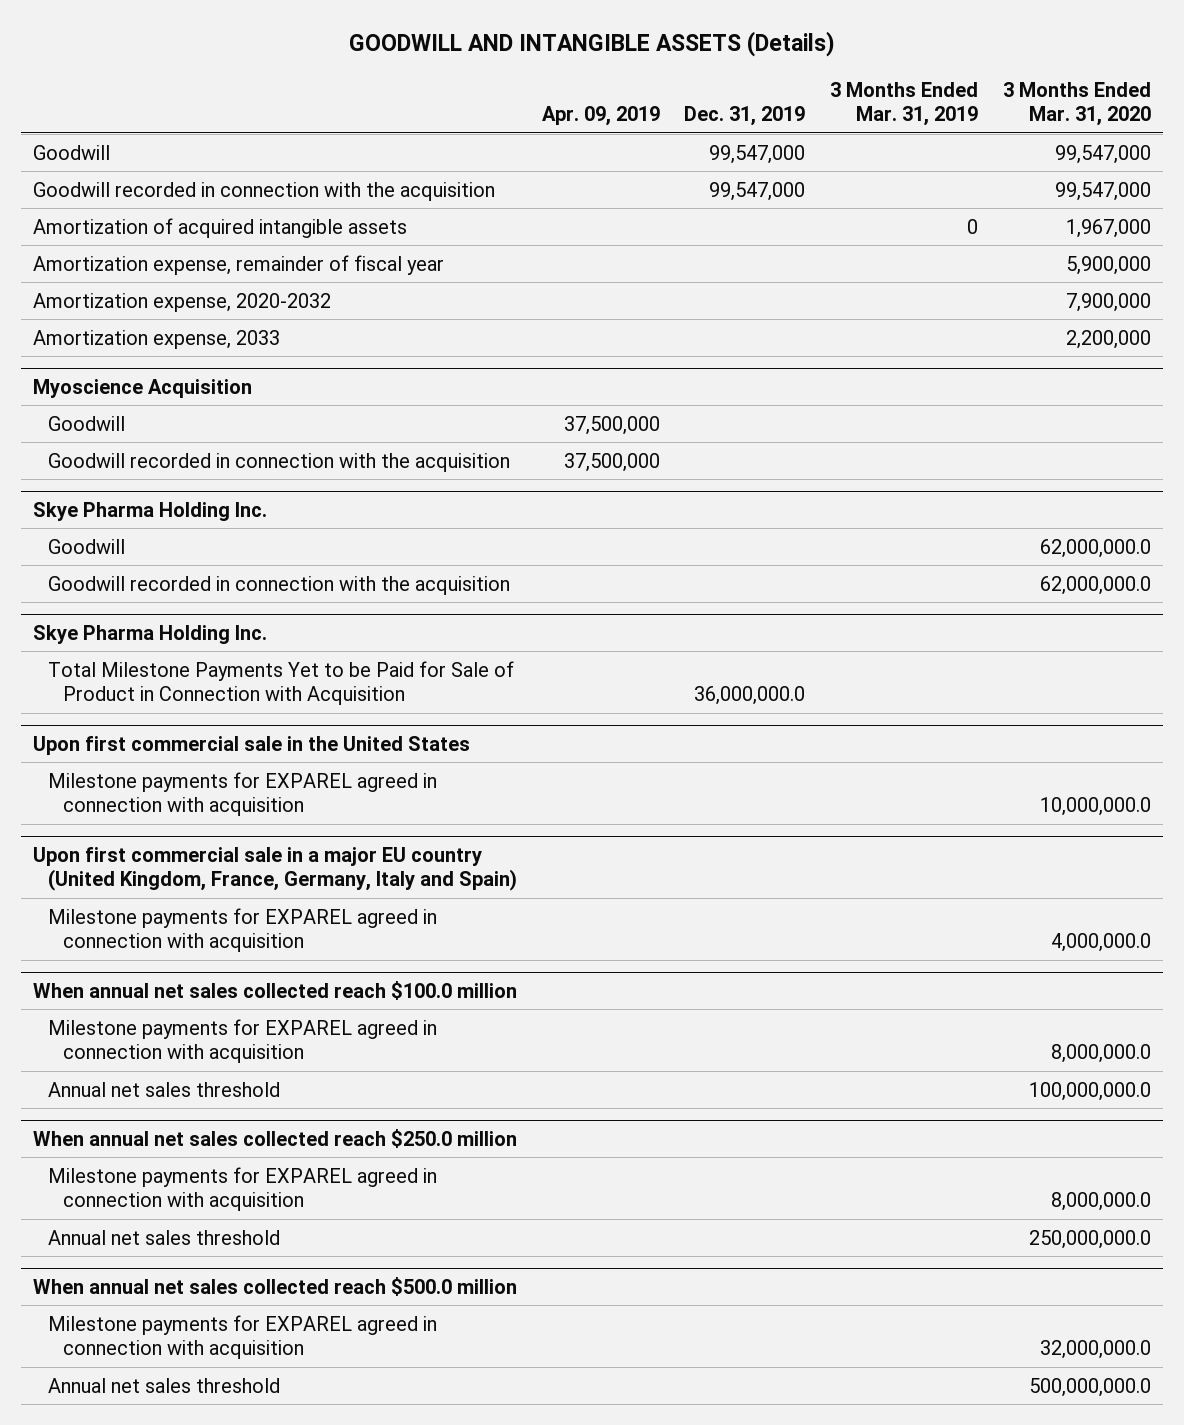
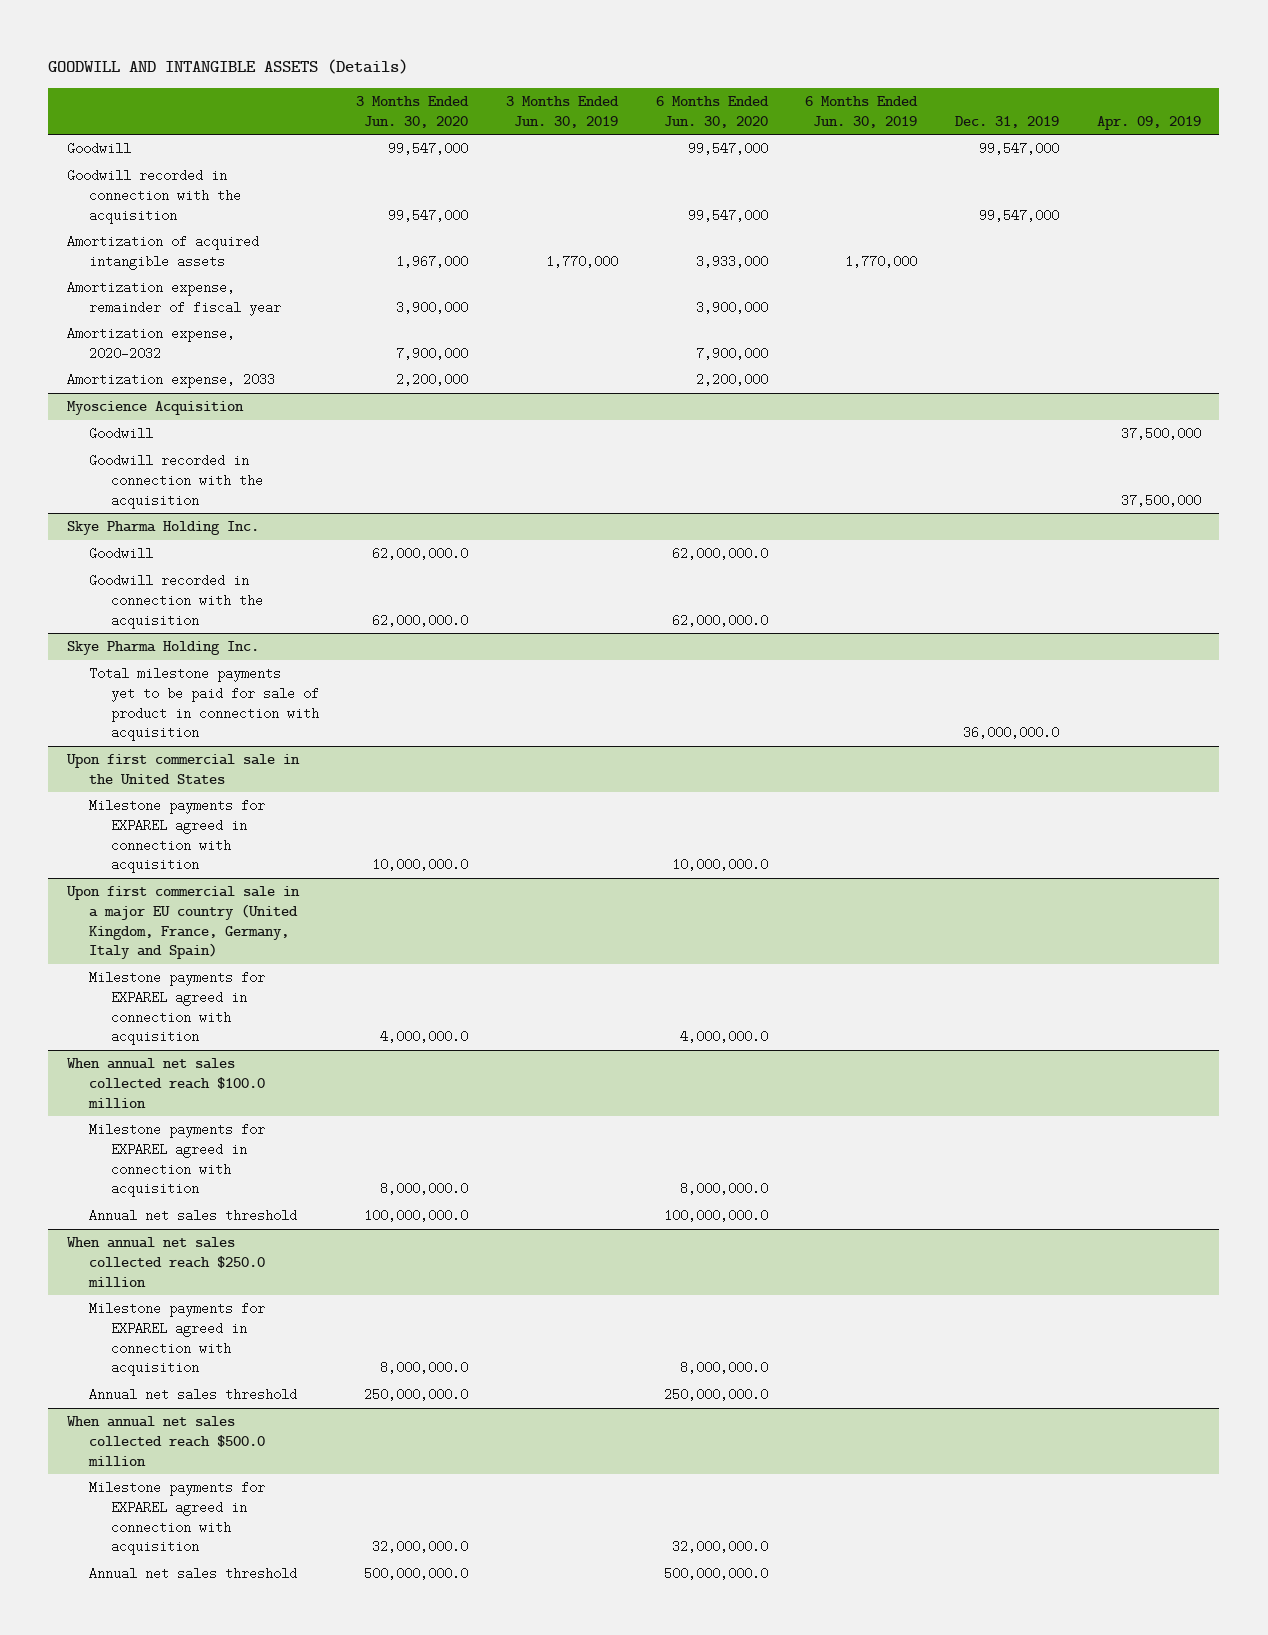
[830,81,979,127] 3 Months Ended Mar. 31, 2019 -> none
[1002,81,1151,127] 3 Months Ended Mar. 31, 2020 -> none
none -> [356,95,470,128] 3 Months Ended Jun. 30, 2020
none -> [505,95,619,128] 3 Months Ended Jun. 30, 2019
none -> [655,95,769,128] 6 Months Ended Jun. 30, 2020
none -> [805,95,919,128] 6 Months Ended Jun. 30, 2019
[47,660,514,705] Total Milestone Payments Yet to be Paid for Sale of Product in Connection with Acquisition -> [88,667,319,742] Total milestone payments yet to be paid for sale of product in connection with acquisition

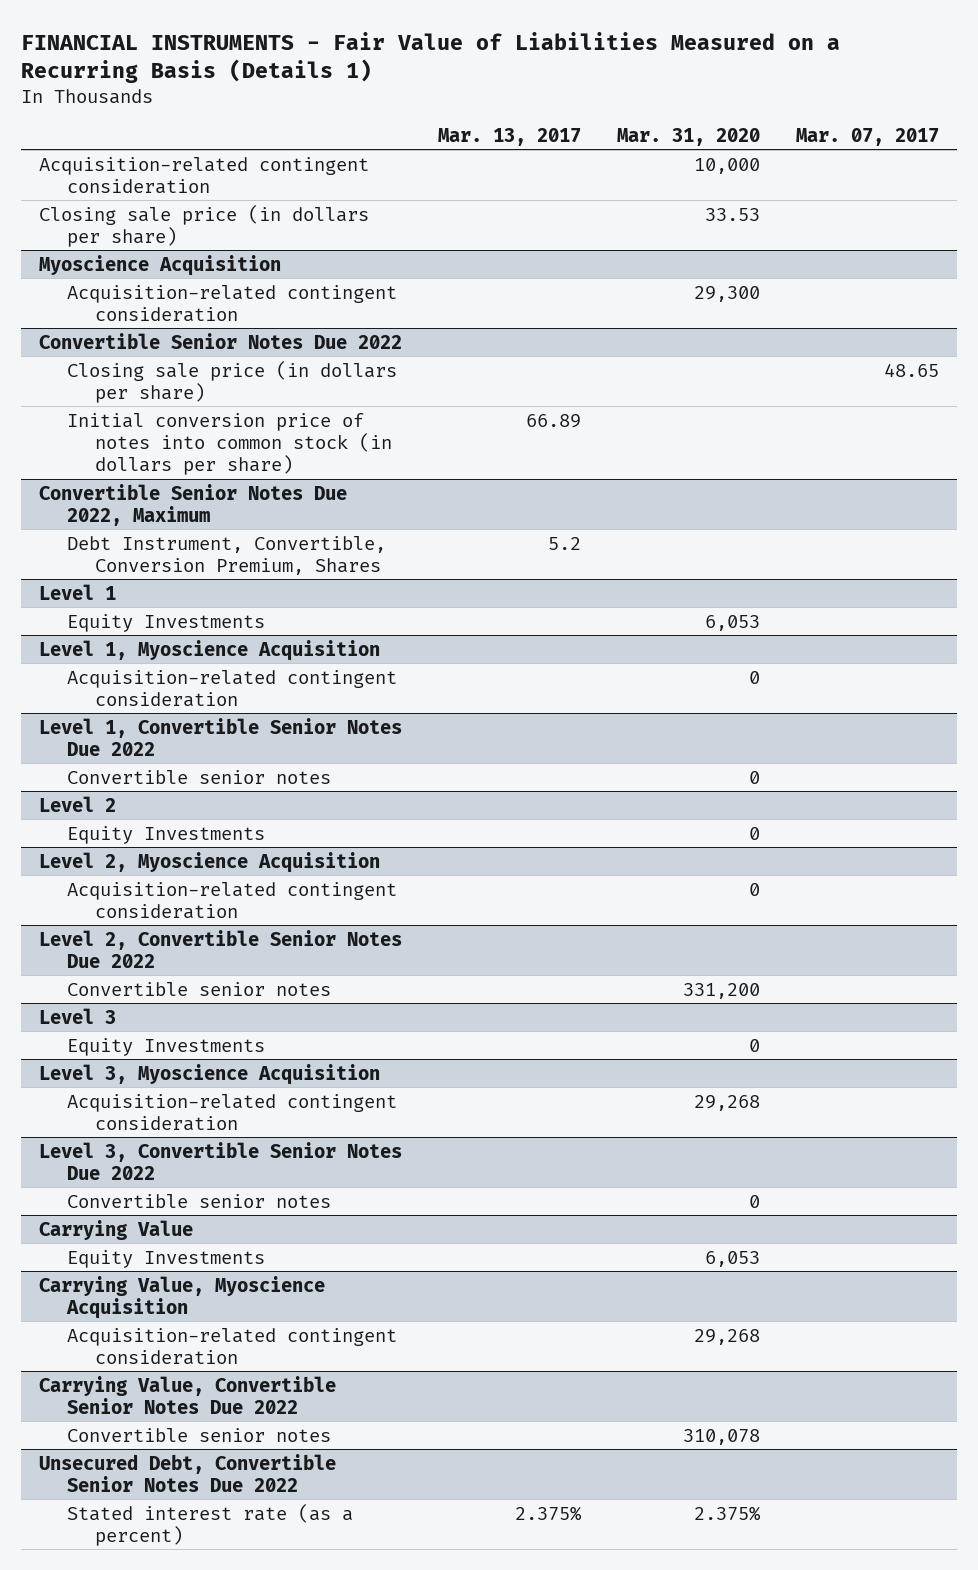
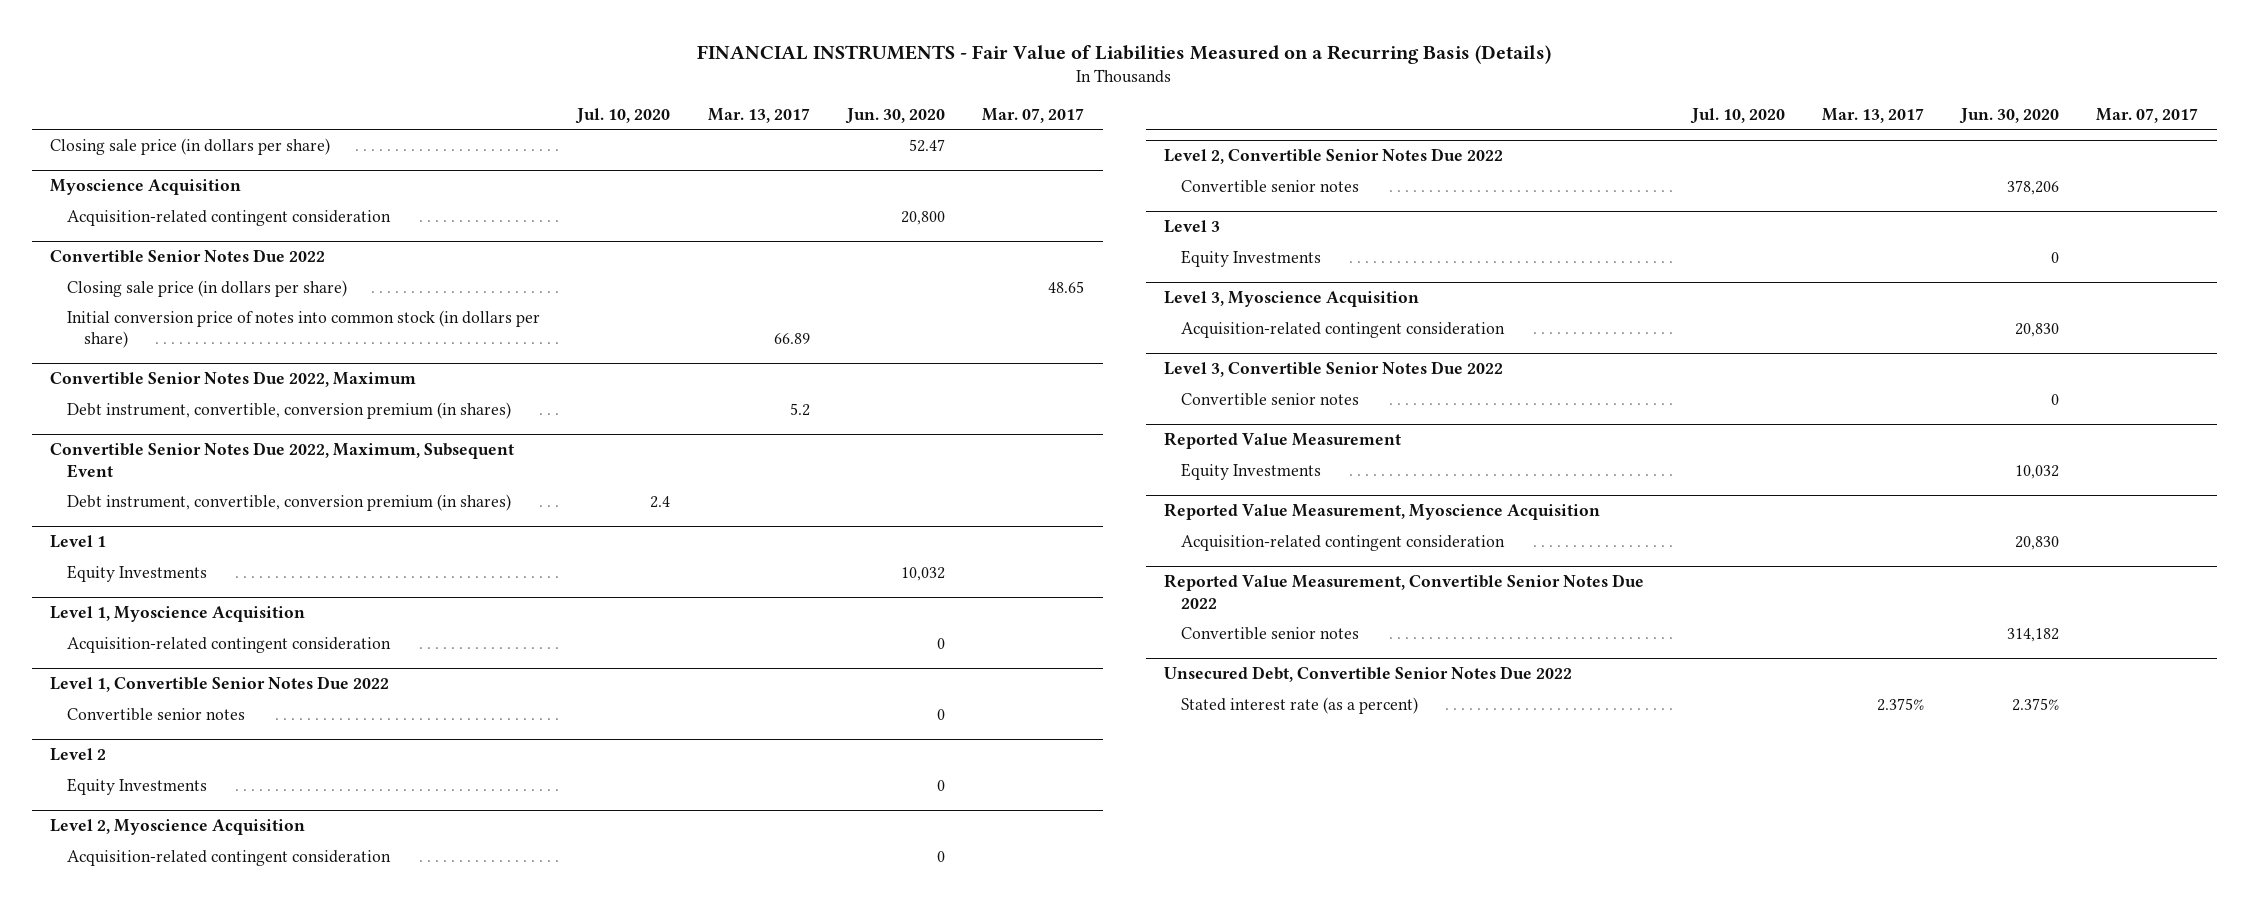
[21,31,841,84] FINANCIAL INSTRUMENTS - Fair Value of Liabilities Measured on a Recurring Basis (Details 1) -> [697,44,1552,64] FINANCIAL INSTRUMENTS - Fair Value of Liabilities Measured on a Recurring Basis (Details)
[617,127,761,146] Mar. 31, 2020 -> none
none -> [575,107,671,124] Jul. 10, 2020
none -> [844,107,945,124] Jun. 30, 2020
[39,156,370,194] Acquisition-related contingent consideration -> none
[66,535,386,575] Debt Instrument, Convertible, Conversion Premium, Shares -> [67,401,512,419] Debt instrument, convertible, conversion premium (in shares)
none -> [50,442,515,478] Convertible Senior Notes Due 2022, Maximum, Subsequent Event
none -> [67,493,512,511] Debt instrument, convertible, conversion premium (in shares)
[39,1219,194,1240] Carrying Value -> [1164,432,1402,450] Reported Value Measurement
[39,1275,326,1319] Carrying Value, Myoscience Acquisition -> [1164,503,1601,521] Reported Value Measurement, Myoscience Acquisition
[39,1375,337,1414] Carrying Value, Convertible Senior Notes Due 2022 -> [1164,574,1645,609] Reported Value Measurement, Convertible Senior Notes Due 2022

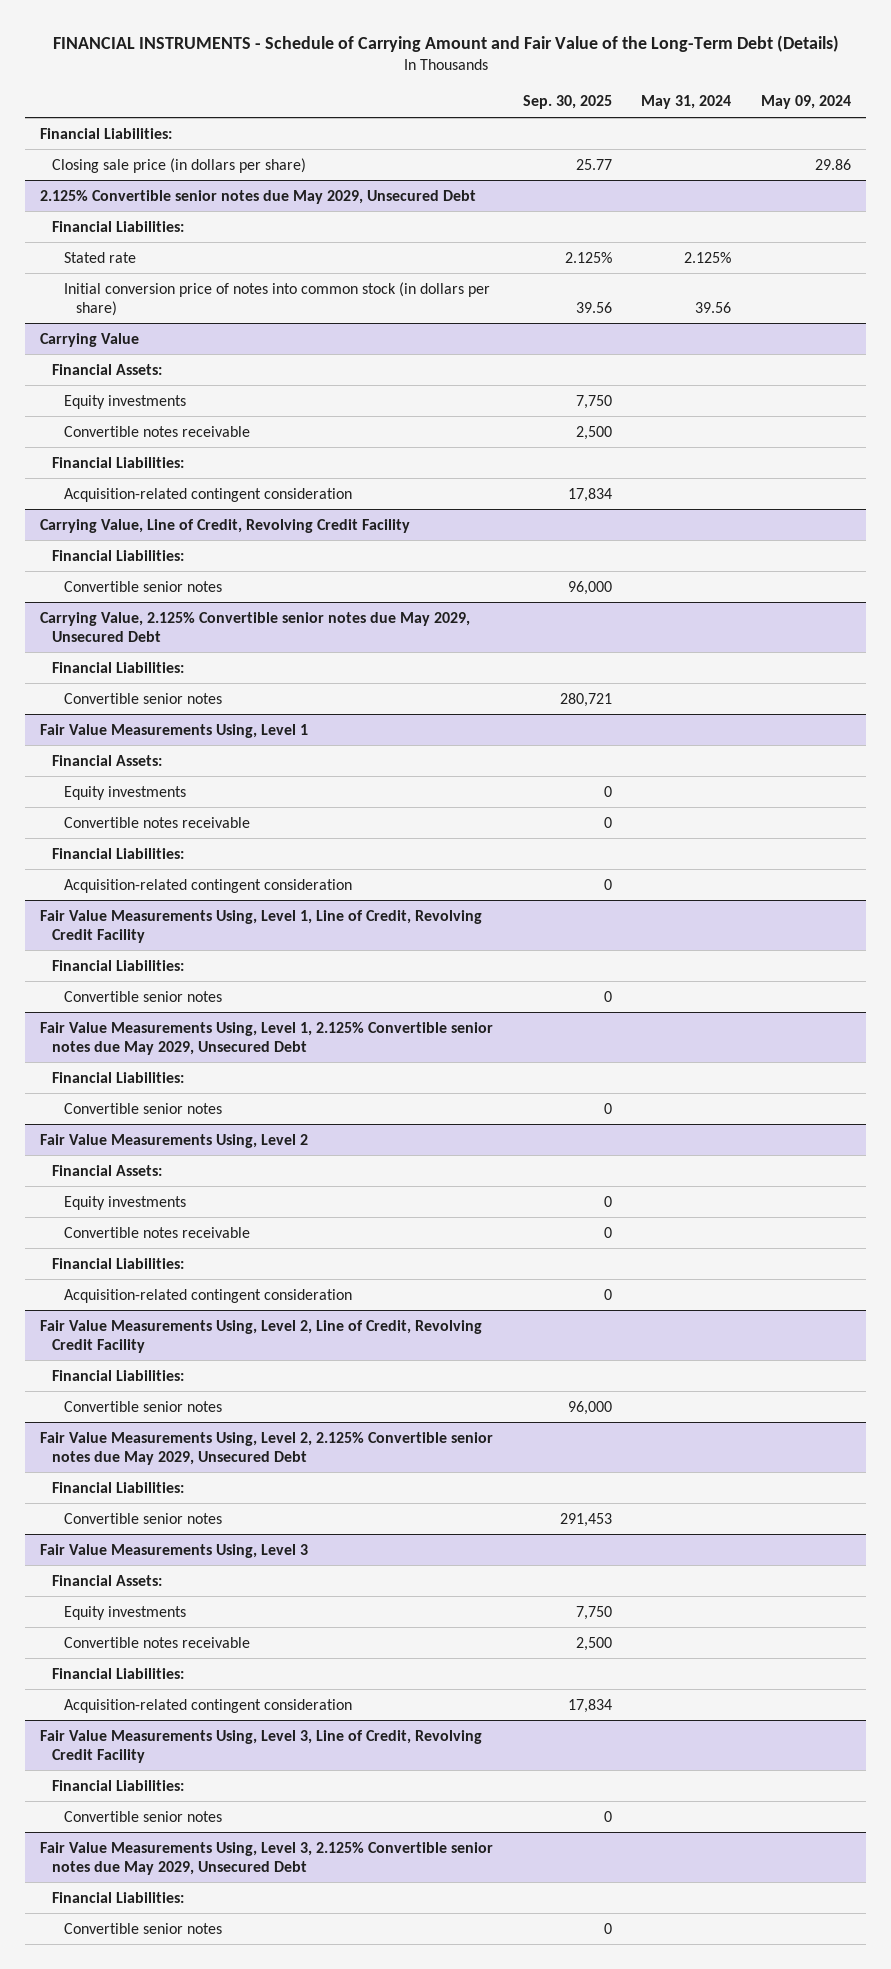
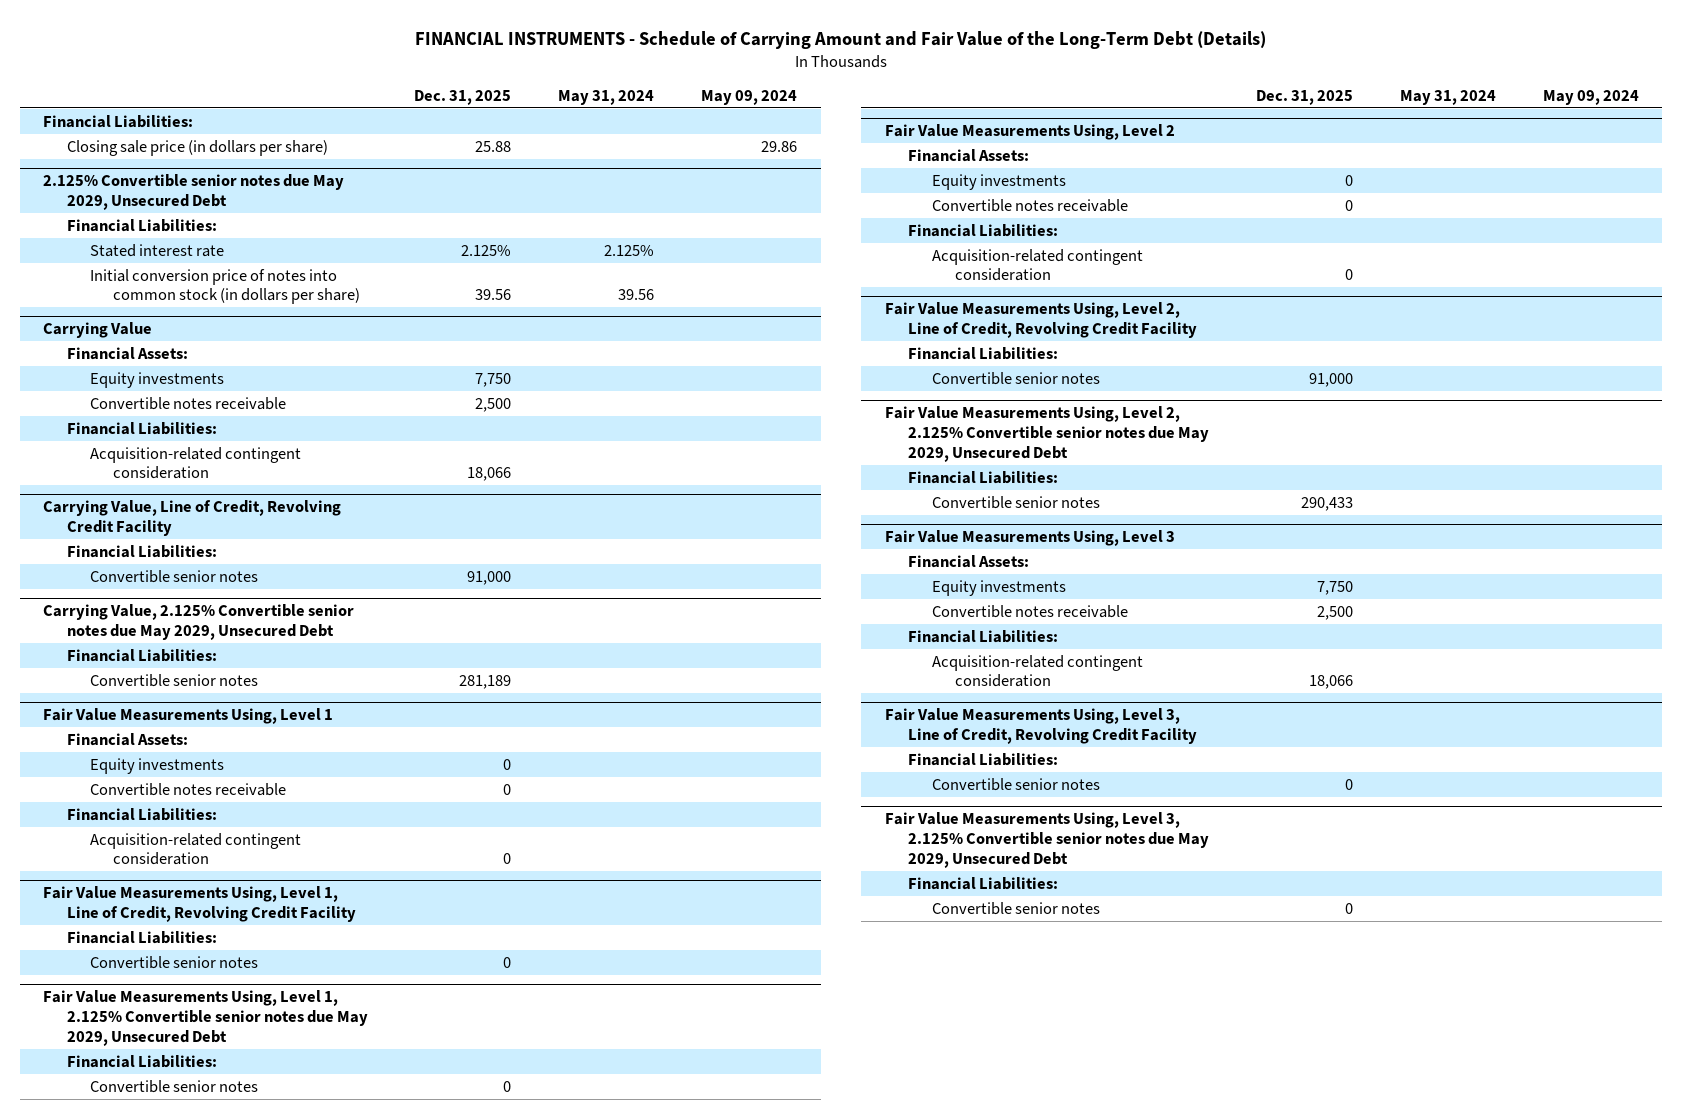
[522,95,612,110] Sep. 30, 2025 -> none
none -> [414,89,512,105] Dec. 31, 2025
[64,251,137,263] Stated rate -> [89,243,224,257] Stated interest rate

